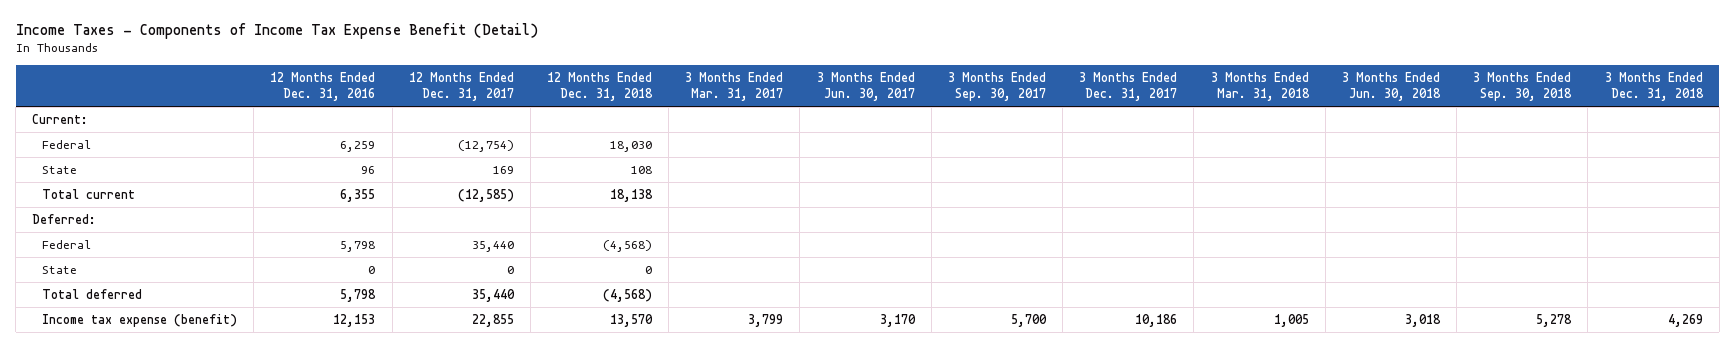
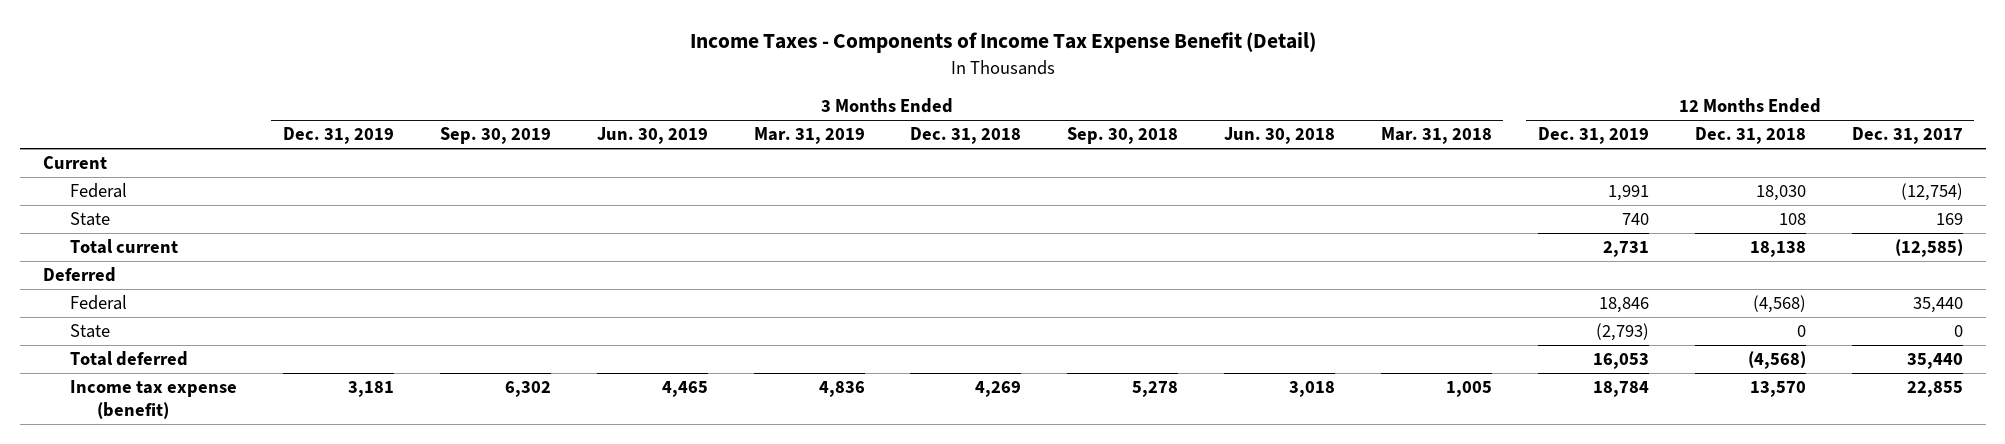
[270,71,376,102] 12 Months Ended Dec. 31, 2016 -> none
[685,71,784,102] 3 Months Ended Mar. 31, 2017 -> none
[816,71,915,102] 3 Months Ended Jun. 30, 2017 -> none
[947,71,1046,102] 3 Months Ended Sep. 30, 2017 -> none
[1079,71,1178,102] 3 Months Ended Dec. 31, 2017 -> none
none -> [282,127,394,145] Dec. 31, 2019
none -> [439,127,551,145] Sep. 30, 2019
none -> [596,127,708,145] Jun. 30, 2019
none -> [753,127,865,145] Mar. 31, 2019
none -> [1537,127,1649,145] Dec. 31, 2019
[32,113,89,124] Current: -> [42,156,107,170] Current
[32,213,97,224] Deferred: -> [42,267,116,283] Deferred

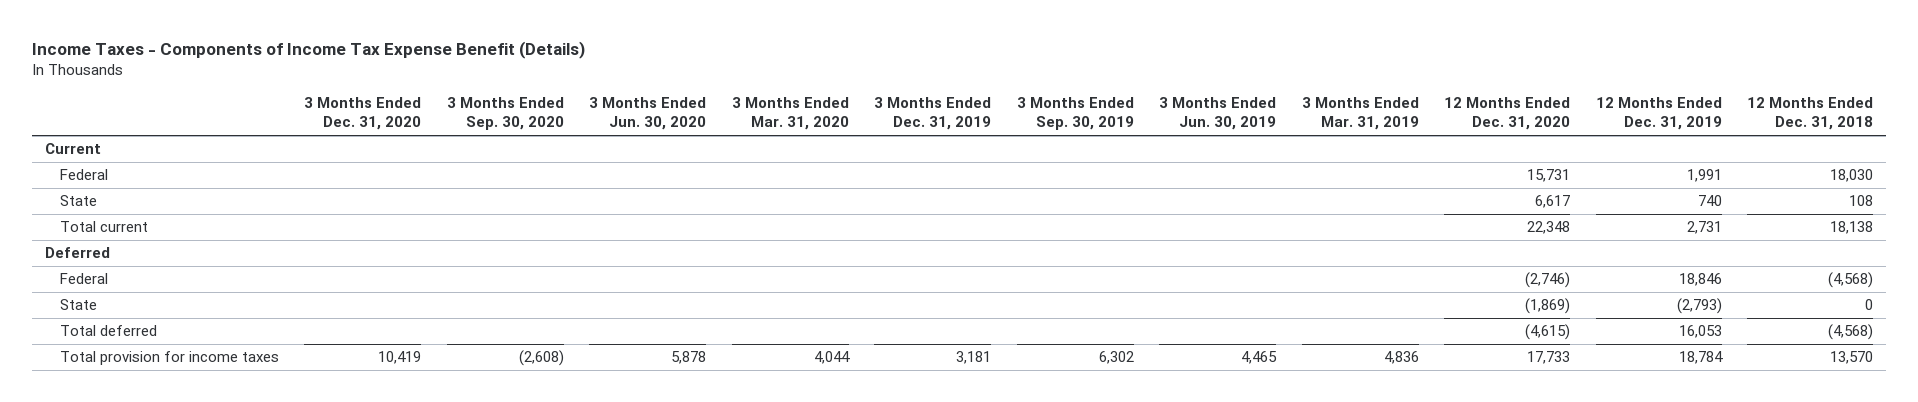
[689,32,1316,54] Income Taxes - Components of Income Tax Expense Benefit (Detail) -> [31,40,585,59] Income Taxes - Components of Income Tax Expense Benefit (Details)
[910,127,1022,145] Dec. 31, 2018 -> none
[1067,127,1179,145] Sep. 30, 2018 -> none
[1224,127,1336,145] Jun. 30, 2018 -> none
[1380,127,1492,145] Mar. 31, 2018 -> none
[1851,127,1963,145] Dec. 31, 2017 -> none
none -> [304,97,422,131] 3 Months Ended Dec. 31, 2020
none -> [446,97,564,131] 3 Months Ended Sep. 30, 2020
none -> [589,97,707,131] 3 Months Ended Jun. 30, 2020
none -> [731,97,849,131] 3 Months Ended Mar. 31, 2020
none -> [1444,97,1571,131] 12 Months Ended Dec. 31, 2020
[70,380,238,420] Income tax expense (benefit) -> [59,351,279,366] Total provision for income taxes

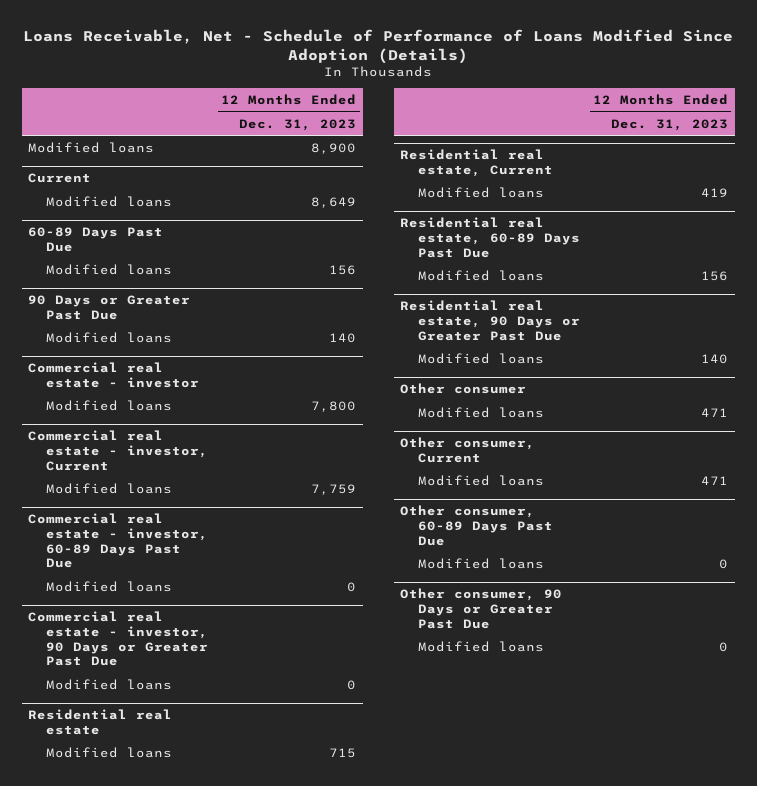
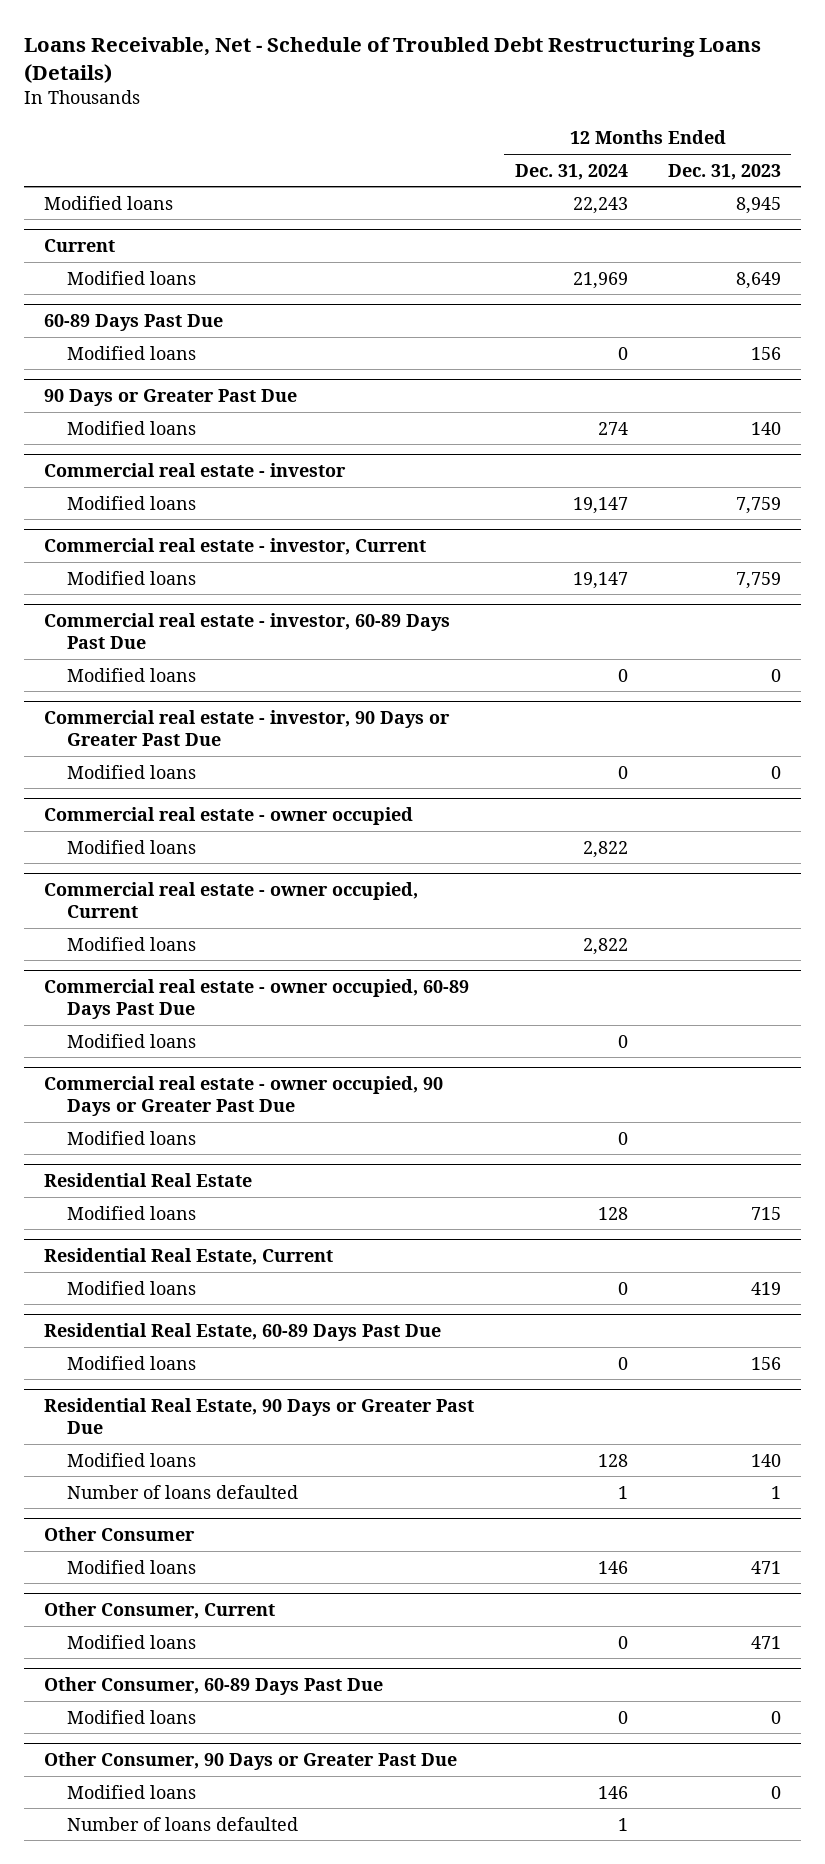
[23,28,734,64] Loans Receivable, Net - Schedule of Performance of Loans Modified Since Adoption (Details) -> [23,36,761,83] Loans Receivable, Net - Schedule of Troubled Debt Restructuring Loans (Details)
none -> [514,163,628,180] Dec. 31, 2024
[311,142,357,154] 8,900 -> [736,196,782,214] 8,945
[311,400,357,412] 7,800 -> [736,496,782,514] 7,759
none -> [44,807,414,826] Commercial real estate - owner occupied
none -> [67,839,197,854] Modified loans
none -> [44,882,419,918] Commercial real estate - owner occupied, Current
none -> [67,936,197,951] Modified loans
none -> [44,979,470,1019] Commercial real estate - owner occupied, 60-89 Days Past Due
none -> [67,1033,197,1048] Modified loans
none -> [44,1076,444,1116] Commercial real estate - owner occupied, 90 Days or Greater Past Due
none -> [67,1130,197,1145] Modified loans
[28,709,173,735] Residential real estate -> [44,1173,253,1188] Residential Real Estate
[400,149,553,177] Residential real estate, Current -> [44,1248,334,1266] Residential Real Estate, Current
[400,217,580,258] Residential real estate, 60-89 Days Past Due -> [44,1323,442,1342] Residential Real Estate, 60-89 Days Past Due
[400,300,580,341] Residential real estate, 90 Days or Greater Past Due -> [44,1398,475,1434] Residential Real Estate, 90 Days or Greater Past Due
none -> [67,1484,299,1499] Number of loans defaulted
[400,383,527,395] Other consumer -> [44,1527,196,1542] Other Consumer
[400,437,536,463] Other consumer, Current -> [44,1602,276,1620] Other Consumer, Current
[400,505,553,546] Other consumer, 60-89 Days Past Due -> [44,1677,384,1696] Other Consumer, 60-89 Days Past Due
[400,588,563,629] Other consumer, 90 Days or Greater Past Due -> [44,1752,458,1771] Other Consumer, 90 Days or Greater Past Due
none -> [67,1816,299,1831] Number of loans defaulted

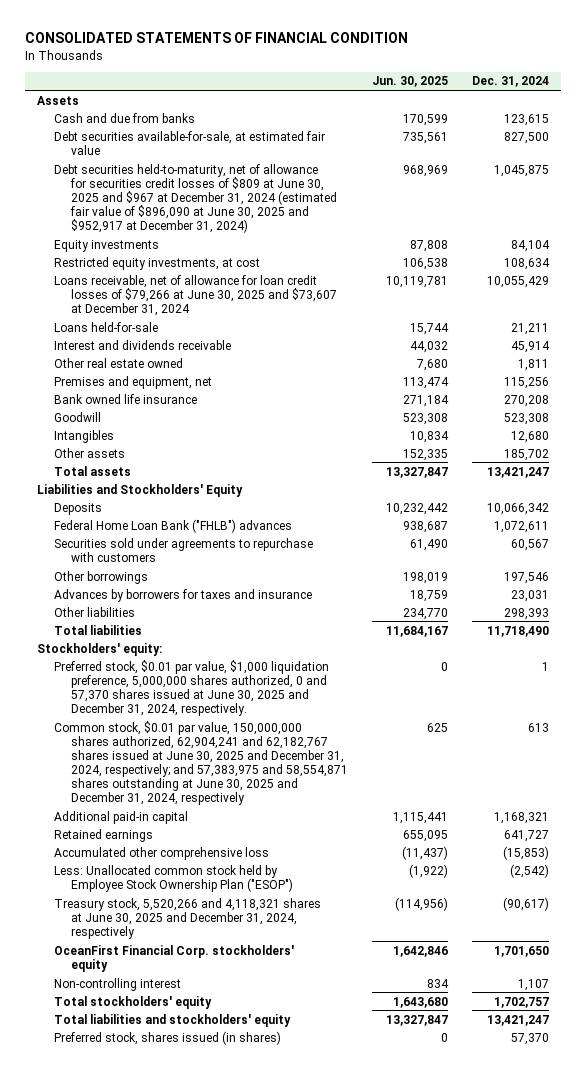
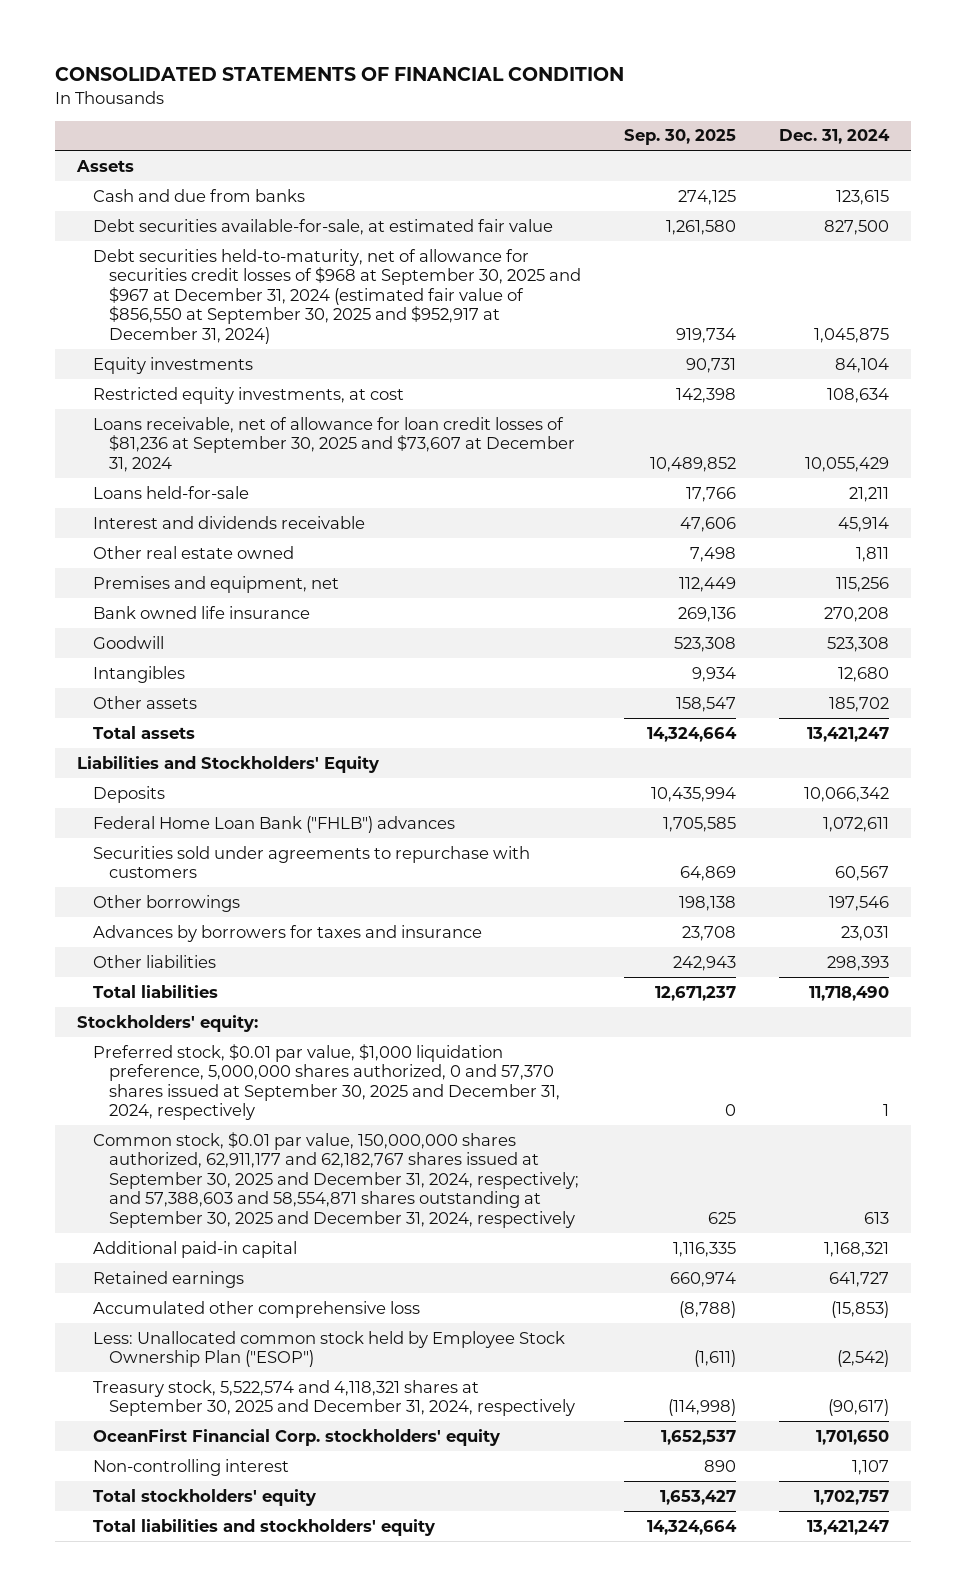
[371,76,448,88] Jun. 30, 2025 -> none
none -> [624,129,737,146] Sep. 30, 2025
[53,163,337,233] Debt securities held-to-maturity, net of allowance for securities credit losses of $809 at June 30, 2025 and $967 at December 31, 2024 (estimated fair value of $896,090 at June 30, 2025 and $952,917 at December 31, 2024) -> [93,248,582,345] Debt securities held-to-maturity, net of allowance for securities credit losses of $968 at September 30, 2025 and $967 at December 31, 2024 (estimated fair value of $856,550 at September 30, 2025 and $952,917 at December 31, 2024)
[53,274,337,316] Loans receivable, net of allowance for loan credit losses of $79,266 at June 30, 2025 and $73,607 at December 31, 2024 -> [93,416,576,472] Loans receivable, net of allowance for loan credit losses of $81,236 at September 30, 2025 and $73,607 at December 31, 2024
[53,659,329,716] Preferred stock, $0.01 par value, $1,000 liquidation preference, 5,000,000 shares authorized, 0 and 57,370 shares issued at June 30, 2025 and December 31, 2024, respectively. -> [93,1043,561,1121] Preferred stock, $0.01 par value, $1,000 liquidation preference, 5,000,000 shares authorized, 0 and 57,370 shares issued at September 30, 2025 and December 31, 2024, respectively
[53,720,348,805] Common stock, $0.01 par value, 150,000,000 shares authorized, 62,904,241 and 62,182,767 shares issued at June 30, 2025 and December 31, 2024, respectively; and 57,383,975 and 58,554,871 shares outstanding at June 30, 2025 and December 31, 2024, respectively -> [93,1131,580,1229] Common stock, $0.01 par value, 150,000,000 shares authorized, 62,911,177 and 62,182,767 shares issued at September 30, 2025 and December 31, 2024, respectively; and 57,388,603 and 58,554,871 shares outstanding at September 30, 2025 and December 31, 2024, respectively
[53,897,321,939] Treasury stock, 5,520,266 and 4,118,321 shares at June 30, 2025 and December 31, 2024, respectively -> [93,1379,576,1417] Treasury stock, 5,522,574 and 4,118,321 shares at September 30, 2025 and December 31, 2024, respectively
[53,1030,281,1045] Preferred stock, shares issued (in shares) -> none

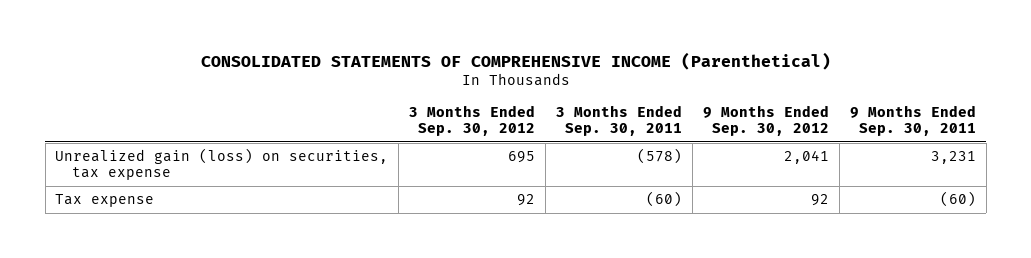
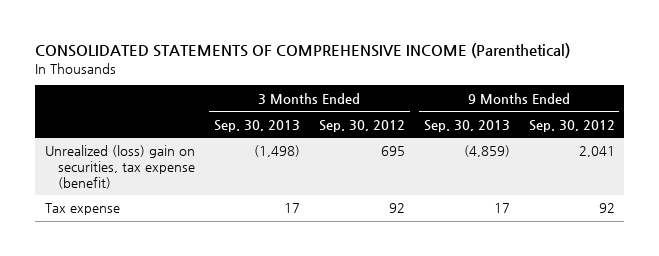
[556,105,683,137] 3 Months Ended Sep. 30, 2011 -> none
[849,105,976,137] 9 Months Ended Sep. 30, 2011 -> none
none -> [213,119,300,132] Sep. 30, 2013
none -> [423,119,510,132] Sep. 30, 2013
[55,148,389,181] Unrealized gain (loss) on securities, tax expense -> [44,145,196,189] Unrealized (loss) gain on securities, tax expense (benefit)

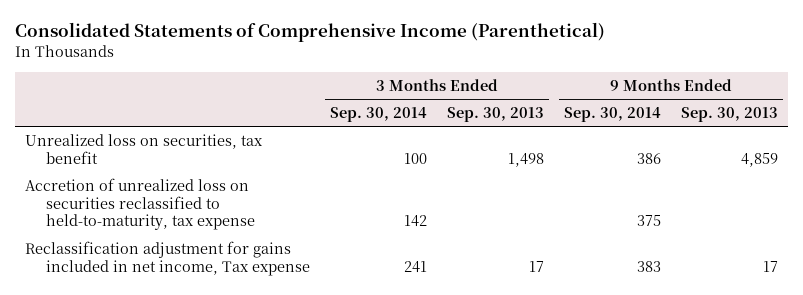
[35,43,571,59] CONSOLIDATED STATEMENTS OF COMPREHENSIVE INCOME (Parenthetical) -> [14,22,605,43] Consolidated Statements of Comprehensive Income (Parenthetical)
[318,119,405,132] Sep. 30, 2012 -> none
[528,119,615,132] Sep. 30, 2012 -> none
none -> [329,107,427,123] Sep. 30, 2014
none -> [563,107,661,123] Sep. 30, 2014
[44,145,196,189] Unrealized (loss) gain on securities, tax expense (benefit) -> [24,134,263,164] Unrealized loss on securities, tax benefit
[253,145,300,158] (1,498) -> [507,152,544,167] 1,498
[463,145,510,158] (4,859) -> [741,152,779,167] 4,859
none -> [24,178,255,231] Accretion of unrealized loss on securities reclassified to held-to-maturity, tax expense
[44,203,120,216] Tax expense -> [24,241,310,276] Reclassification adjustment for gains included in net income, Tax expense

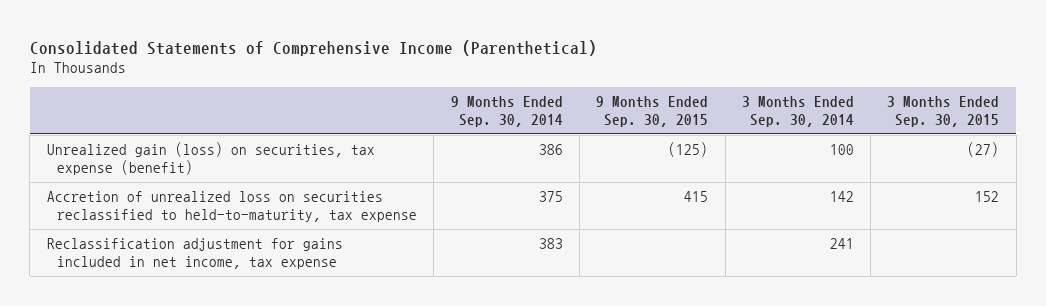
[446,107,544,123] Sep. 30, 2013 -> none
[681,107,779,123] Sep. 30, 2013 -> none
none -> [596,96,709,127] 9 Months Ended Sep. 30, 2015
none -> [887,96,1000,127] 3 Months Ended Sep. 30, 2015
[24,134,263,164] Unrealized loss on securities, tax benefit -> [46,142,375,175] Unrealized gain (loss) on securities, tax expense (benefit)
[24,241,310,276] Reclassification adjustment for gains included in net income, Tax expense -> [46,238,343,269] Reclassification adjustment for gains included in net income, tax expense

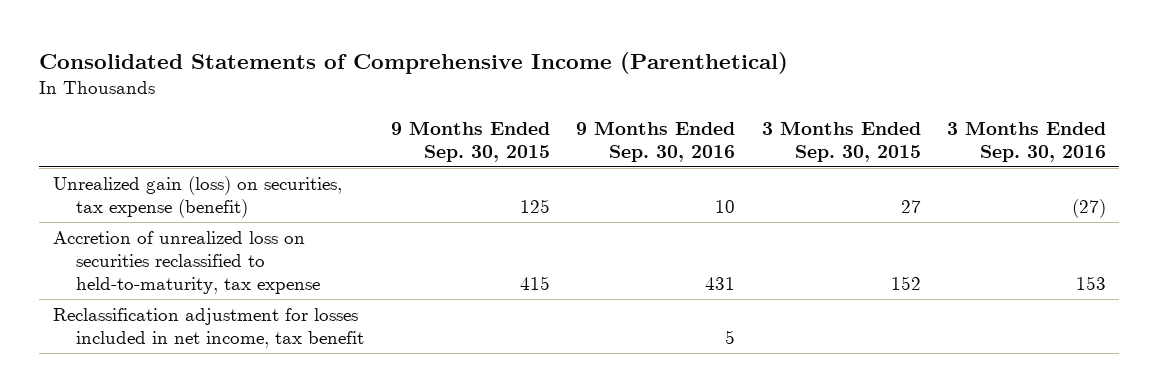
[450,96,563,127] 9 Months Ended Sep. 30, 2014 -> none
[741,96,854,127] 3 Months Ended Sep. 30, 2014 -> none
none -> [576,120,736,163] 9 Months Ended Sep. 30, 2016
none -> [946,120,1106,163] 3 Months Ended Sep. 30, 2016
[668,142,709,158] (125) -> [519,199,550,214] 125
[967,142,1000,158] (27) -> [900,200,921,214] 27
[46,238,343,269] Reclassification adjustment for gains included in net income, tax expense -> [52,307,365,349] Reclassification adjustment for losses included in net income, tax benefit

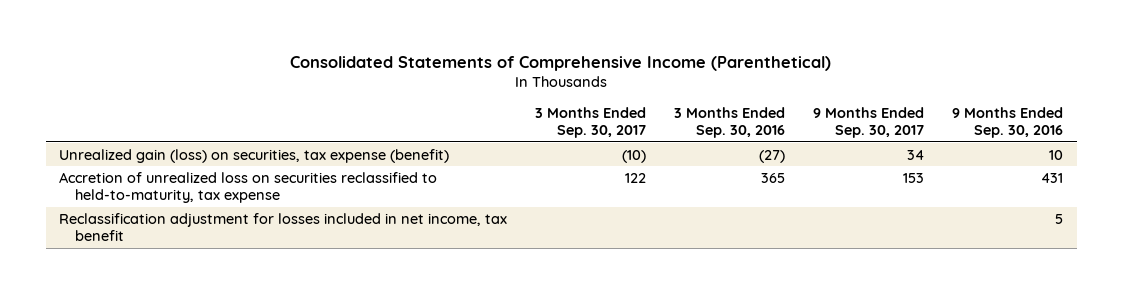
[390,120,550,163] 9 Months Ended Sep. 30, 2015 -> none
[761,120,921,163] 3 Months Ended Sep. 30, 2015 -> none
none -> [535,107,647,139] 3 Months Ended Sep. 30, 2017
none -> [813,107,925,139] 9 Months Ended Sep. 30, 2017
[1075,276,1106,291] 153 -> [761,172,786,183] 365

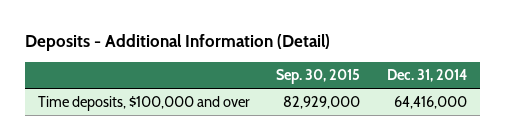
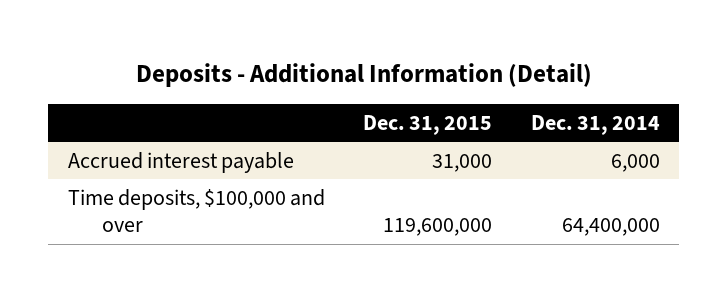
[276,69,361,85] Sep. 30, 2015 -> none
none -> [363,114,493,135] Dec. 31, 2015
none -> [67,151,294,173] Accrued interest payable
[393,96,467,110] 64,416,000 -> [562,218,661,237] 64,400,000

